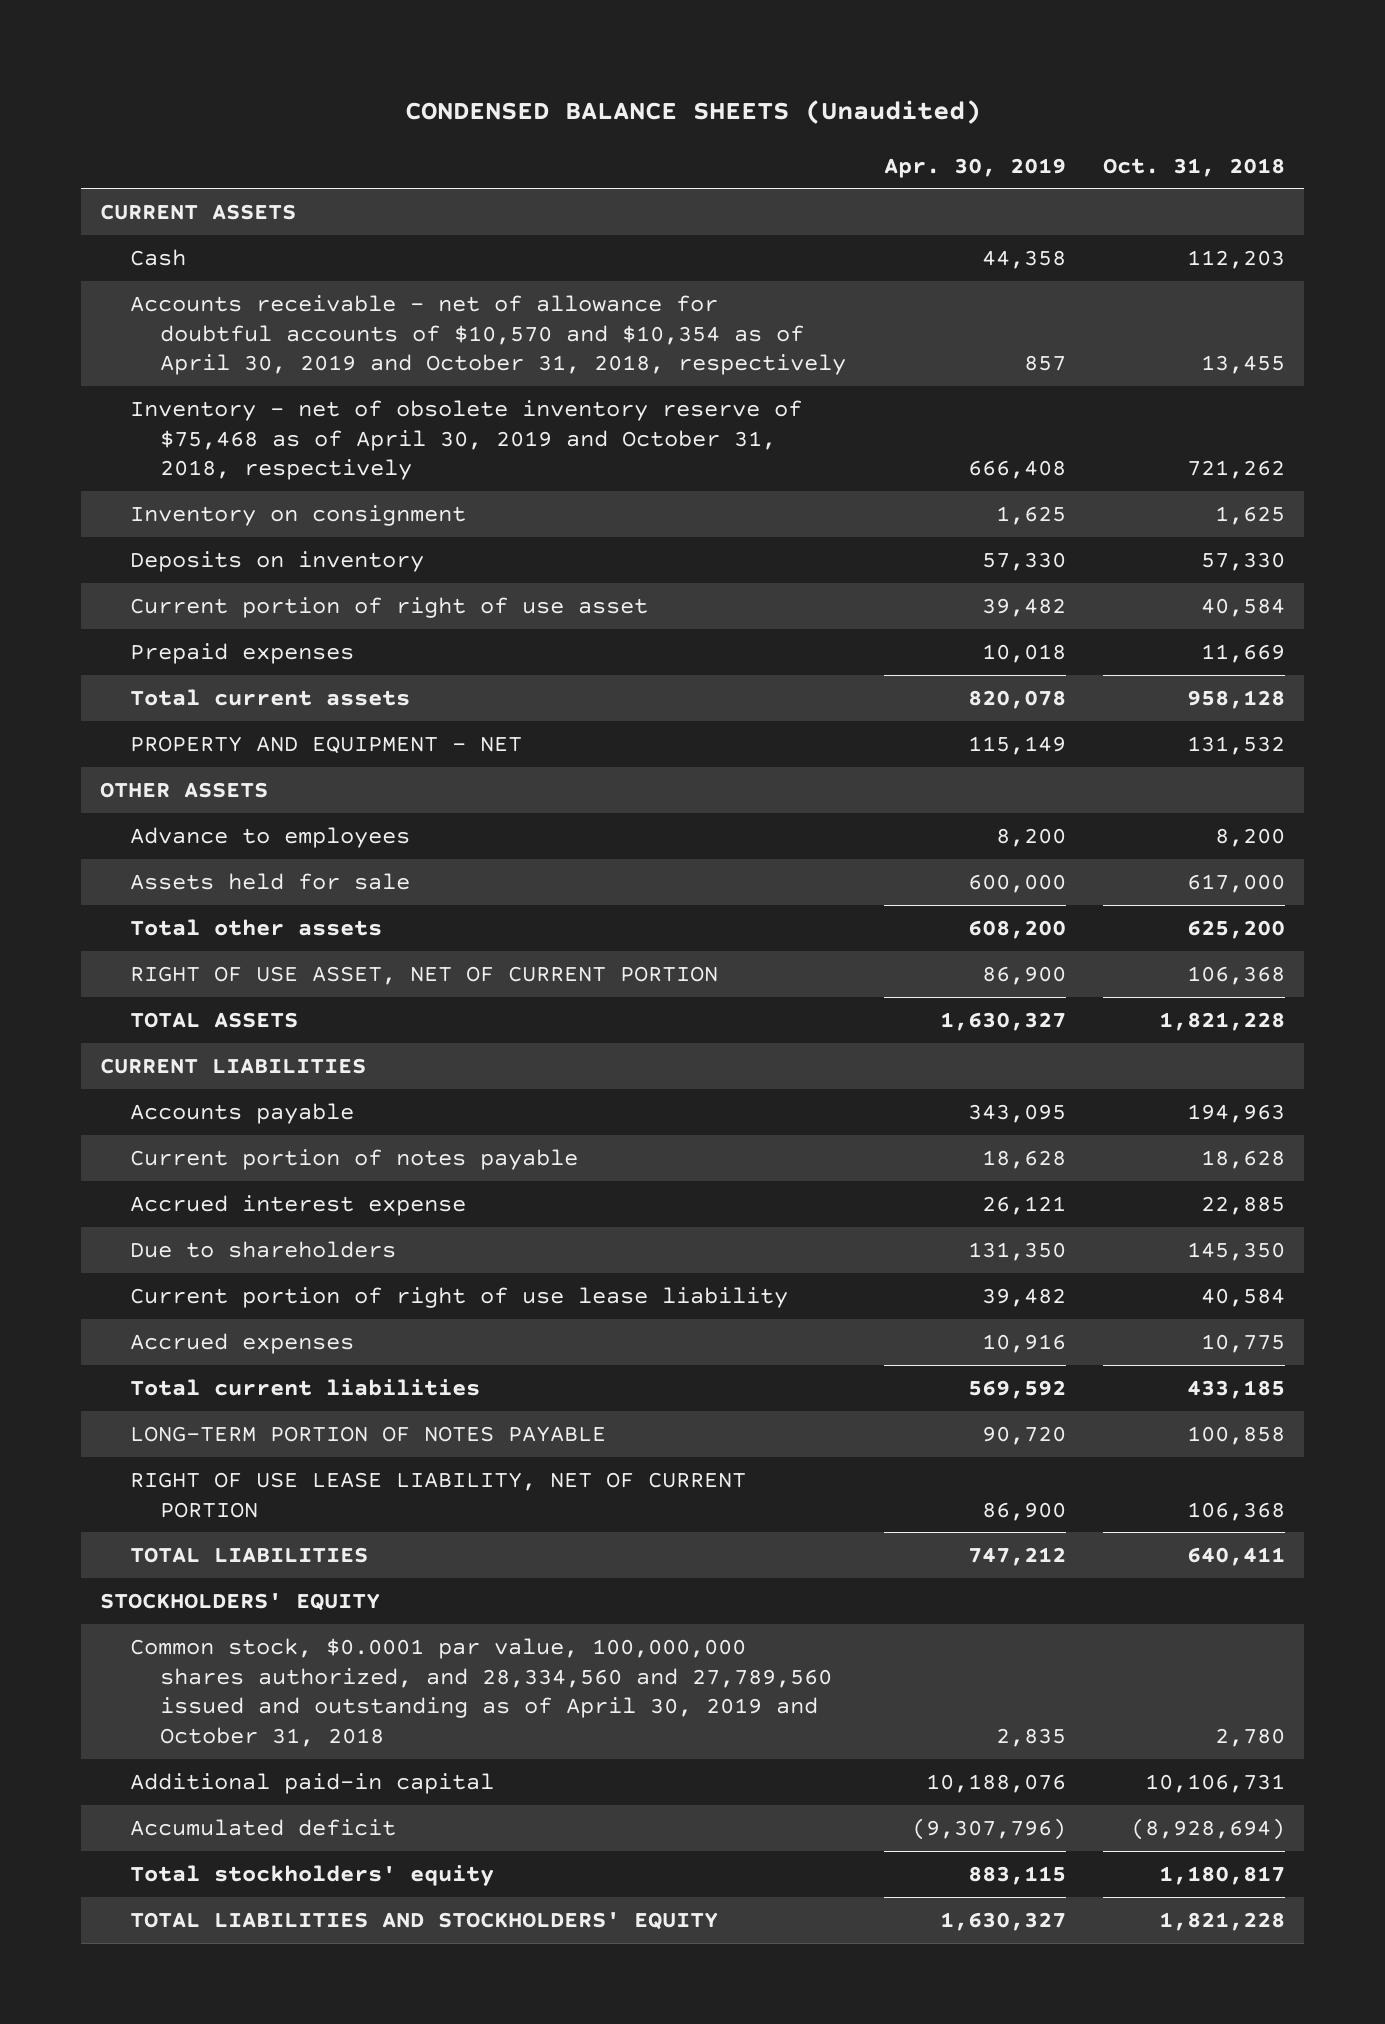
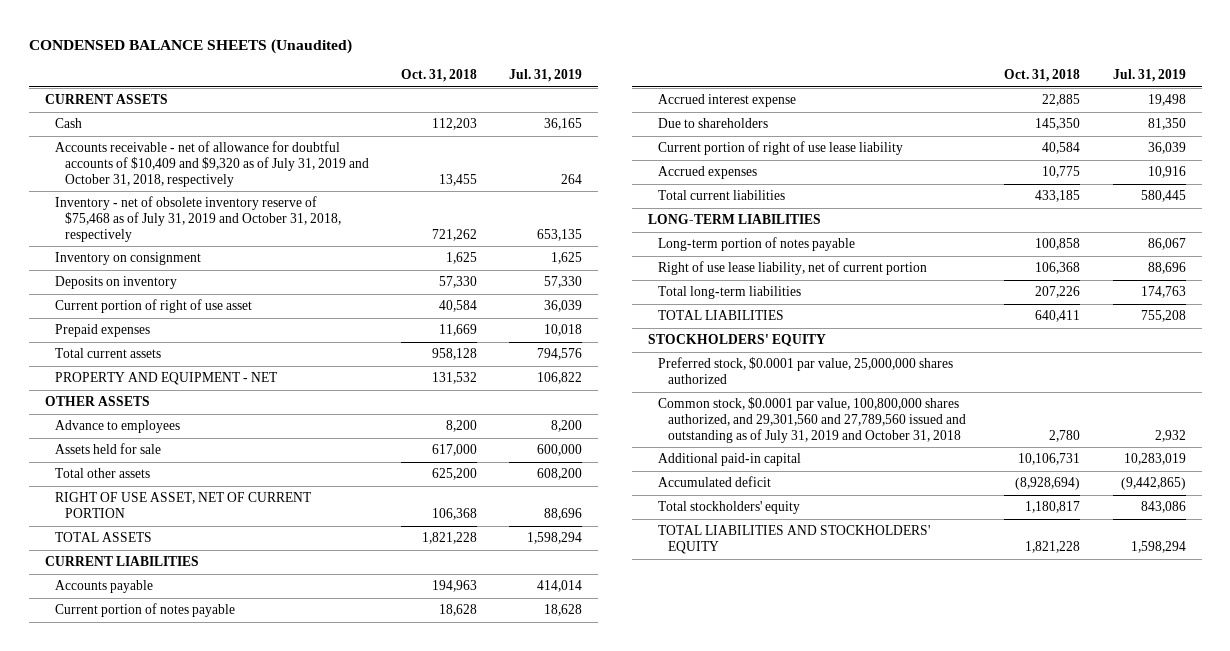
[883,157,1066,178] Apr. 30, 2019 -> none
none -> [509,69,583,83] Jul. 31, 2019
[130,294,847,376] Accounts receivable - net of allowance for doubtful accounts of $10,570 and $10,354 as of April 30, 2019 and October 31, 2018, respectively -> [54,141,369,187] Accounts receivable - net of allowance for doubtful accounts of $10,409 and $9,320 as of July 31, 2019 and October 31, 2018, respectively
[130,399,803,481] Inventory - net of obsolete inventory reserve of $75,468 as of April 30, 2019 and October 31, 2018, respectively -> [54,196,341,242] Inventory - net of obsolete inventory reserve of $75,468 as of July 31, 2019 and October 31, 2018, respectively
none -> [648,214,822,225] LONG-TERM LIABILITIES
[130,1425,607,1442] LONG-TERM PORTION OF NOTES PAYABLE -> [658,237,856,252] Long-term portion of notes payable
[130,1471,747,1518] RIGHT OF USE LEASE LIABILITY, NET OF CURRENT PORTION -> [658,261,928,276] Right of use lease liability, net of current portion
none -> [658,286,802,300] Total long-term liabilities
none -> [658,357,954,385] Preferred stock, $0.0001 par value, 25,000,000 shares authorized
[130,1637,833,1747] Common stock, $0.0001 par value, 100,000,000 shares authorized, and 28,334,560 and 27,789,560 issued and outstanding as of April 30, 2019 and October 31, 2018 -> [658,397,967,443] Common stock, $0.0001 par value, 100,800,000 shares authorized, and 29,301,560 and 27,789,560 issued and outstanding as of July 31, 2019 and October 31, 2018

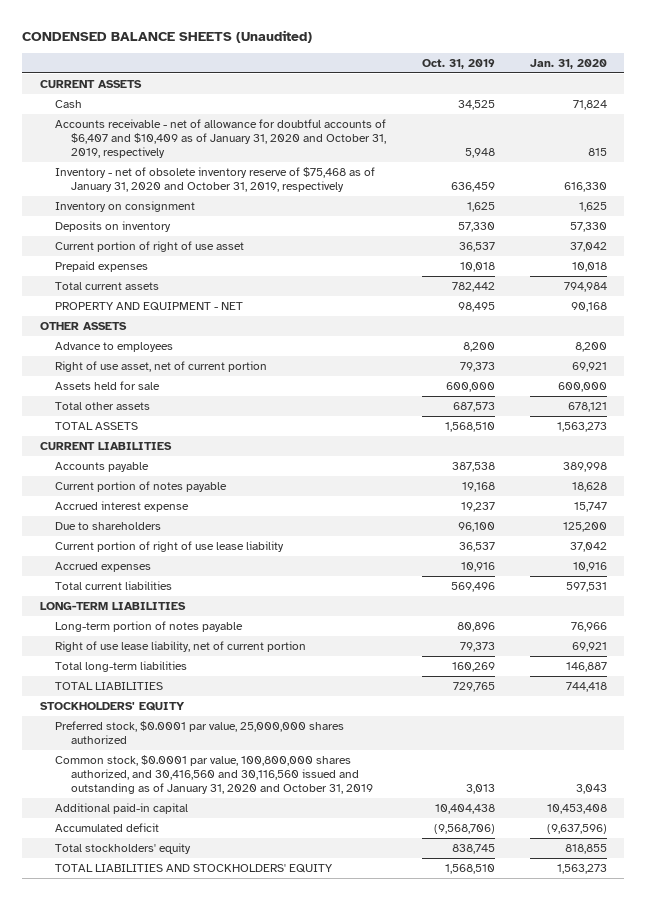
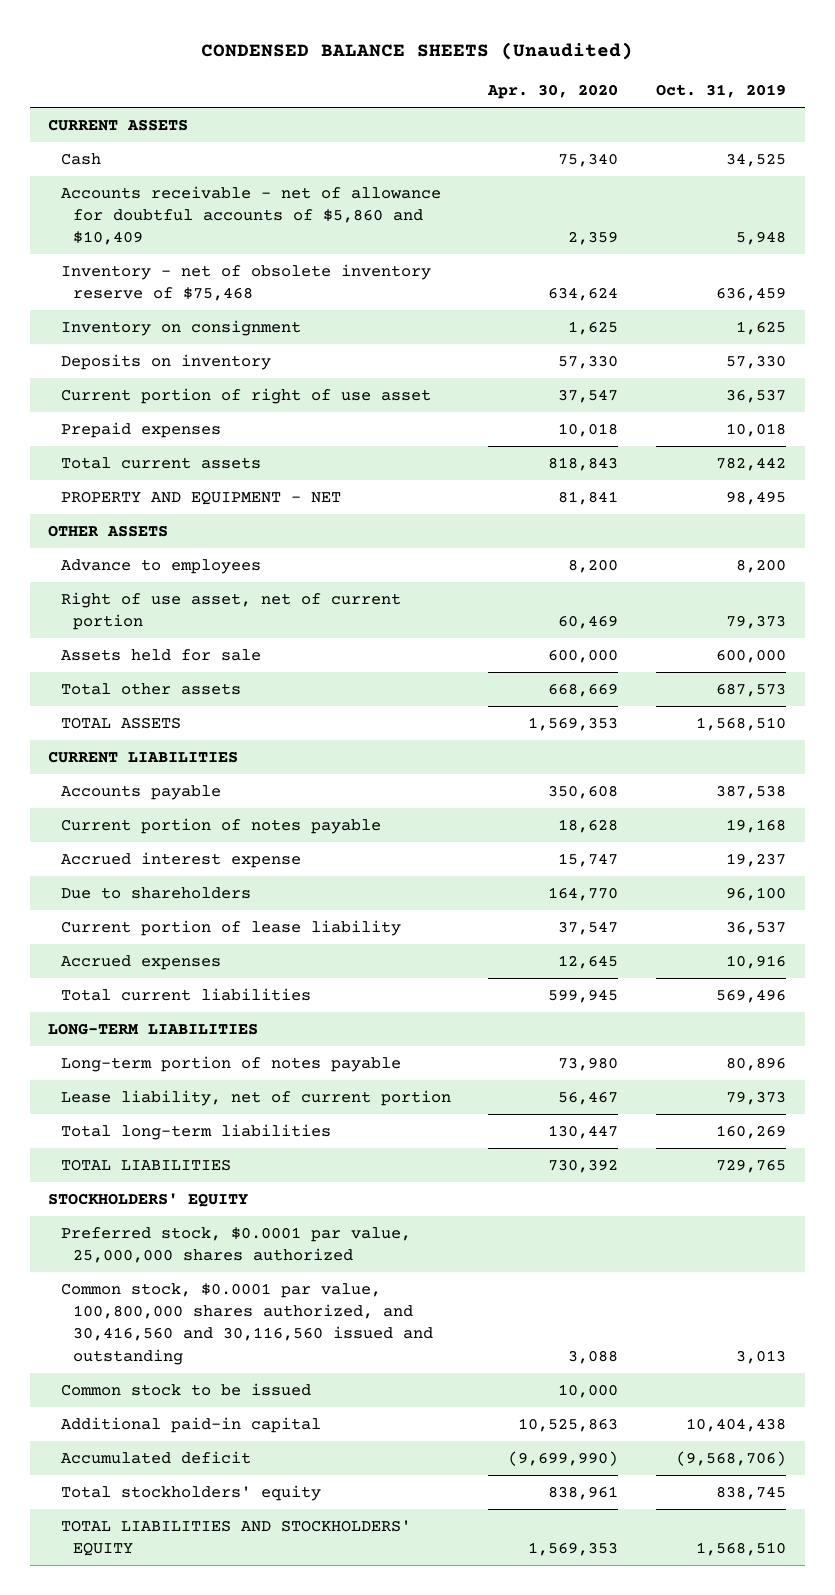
[529,59,607,70] Jan. 31, 2020 -> none
none -> [487,84,619,100] Apr. 30, 2020
[55,118,387,158] Accounts receivable - net of allowance for doubtful accounts of $6,407 and $10,409 as of January 31, 2020 and October 31, 2019, respectively -> [60,185,441,246] Accounts receivable - net of allowance for doubtful accounts of $5,860 and $10,409
[55,166,376,192] Inventory - net of obsolete inventory reserve of $75,468 as of January 31, 2020 and October 31, 2019, respectively -> [60,263,431,302] Inventory - net of obsolete inventory reserve of $75,468
[55,540,285,552] Current portion of right of use lease liability -> [60,919,401,936] Current portion of lease liability
[55,640,307,652] Right of use lease liability, net of current portion -> [60,1089,451,1106] Lease liability, net of current portion
[55,754,374,794] Common stock, $0.0001 par value, 100,800,000 shares authorized, and 30,416,560 and 30,116,560 issued and outstanding as of January 31, 2020 and October 31, 2019 -> [60,1282,434,1365] Common stock, $0.0001 par value, 100,800,000 shares authorized, and 30,416,560 and 30,116,560 issued and outstanding
none -> [60,1382,311,1396] Common stock to be issued

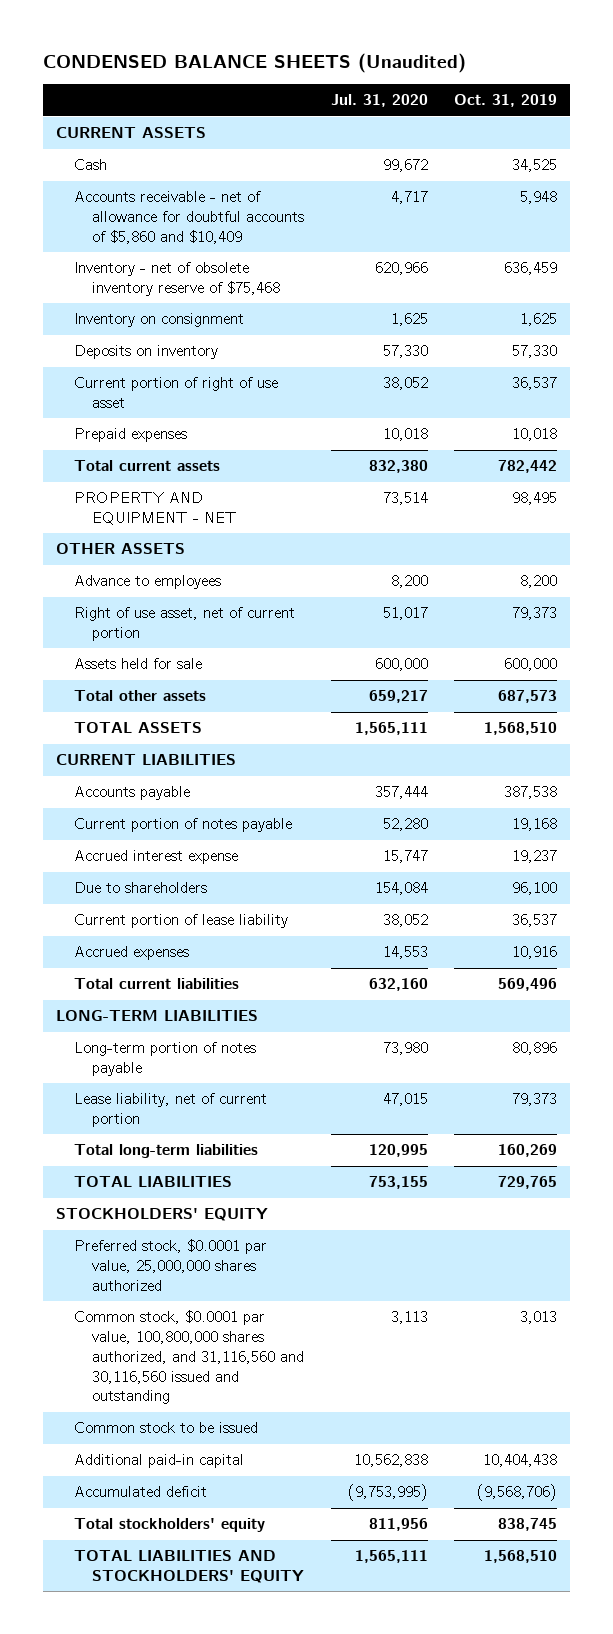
[487,84,619,100] Apr. 30, 2020 -> none
none -> [330,94,428,108] Jul. 31, 2020
[60,1282,434,1365] Common stock, $0.0001 par value, 100,800,000 shares authorized, and 30,416,560 and 30,116,560 issued and outstanding -> [74,1310,305,1405] Common stock, $0.0001 par value, 100,800,000 shares authorized, and 31,116,560 and 30,116,560 issued and outstanding

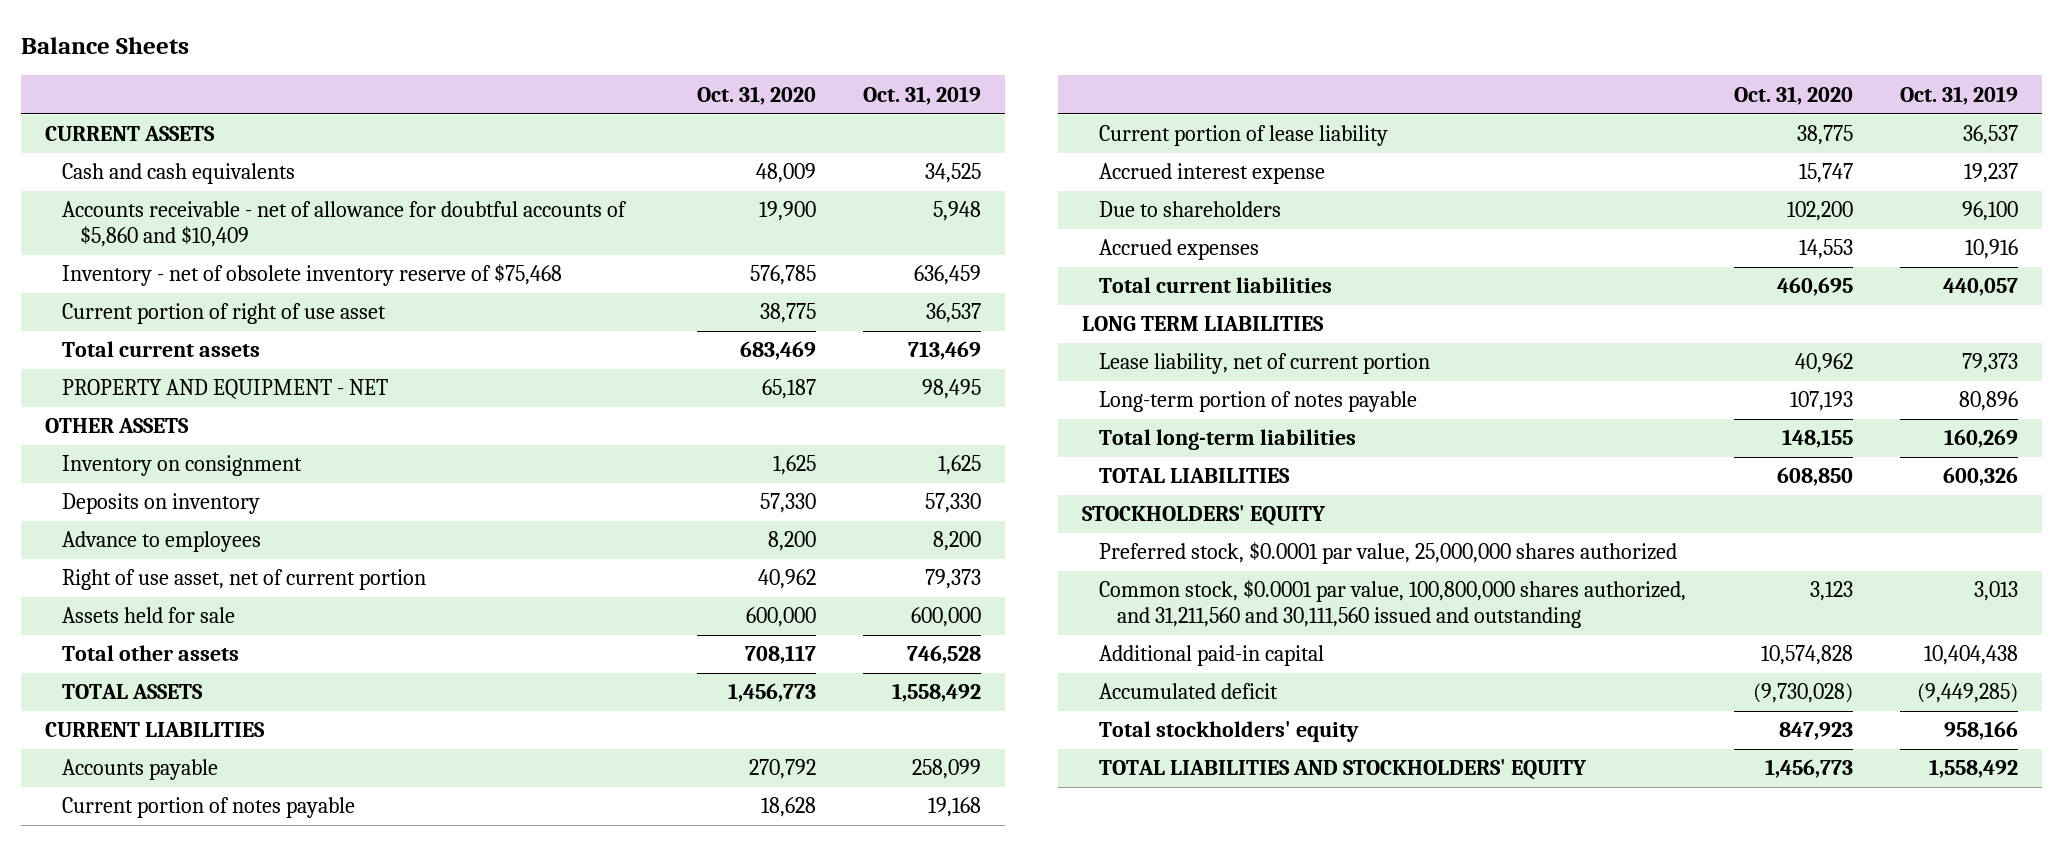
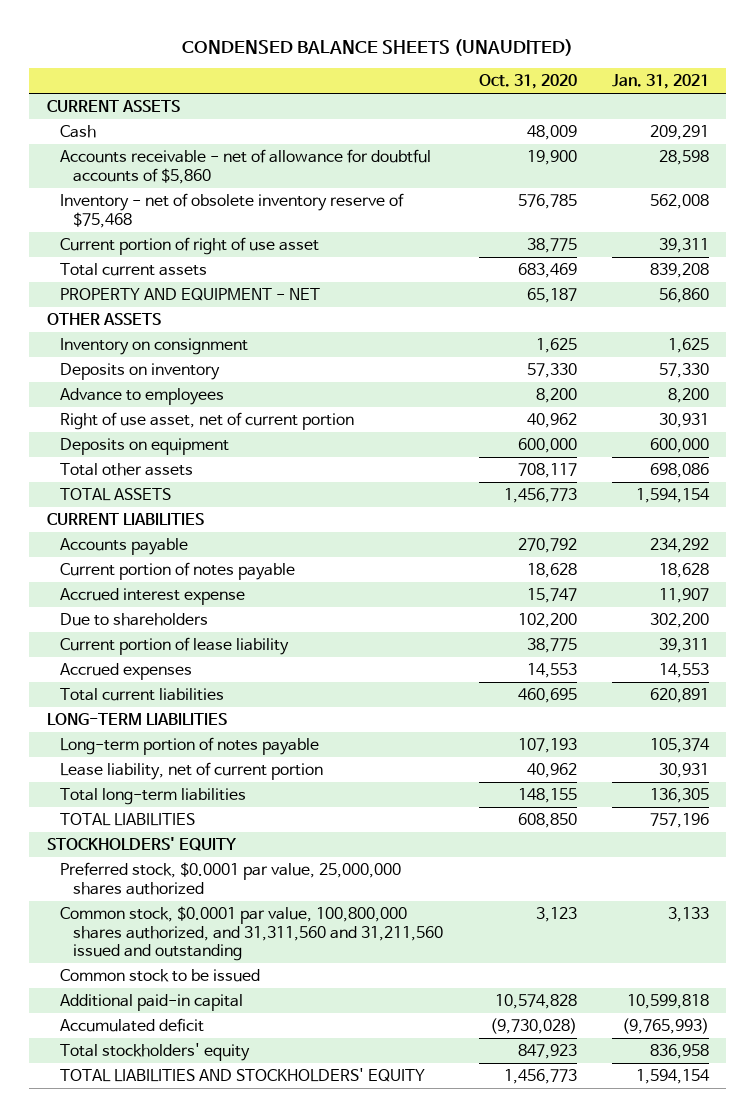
[21,37,190,55] Balance Sheets -> [181,39,573,57] CONDENSED BALANCE SHEETS (UNAUDITED)
[863,85,982,105] Oct. 31, 2019 -> none
none -> [611,74,709,90] Jan. 31, 2021
[62,163,296,185] Cash and cash equivalents -> [60,124,97,138] Cash
[62,201,628,248] Accounts receivable - net of allowance for doubtful accounts of $5,860 and $10,409 -> [60,148,432,184] Accounts receivable - net of allowance for doubtful accounts of $5,860
[62,607,236,624] Assets held for sale -> none
none -> [60,437,230,455] Deposits on equipment
[1099,125,1389,147] Current portion of lease liability -> [60,636,290,655] Current portion of lease liability
[1081,316,1324,332] LONG TERM LIABILITIES -> [46,712,227,725] LONG-TERM LIABILITIES
[1099,353,1431,375] Lease liability, net of current portion -> [60,761,324,780] Lease liability, net of current portion
[1099,580,1687,629] Common stock, $0.0001 par value, 100,800,000 shares authorized, and 31,211,560 and 30,111,560 issued and outstanding -> [60,905,444,962] Common stock, $0.0001 par value, 100,800,000 shares authorized, and 31,311,560 and 31,211,560 issued and outstanding
none -> [60,968,261,982] Common stock to be issued

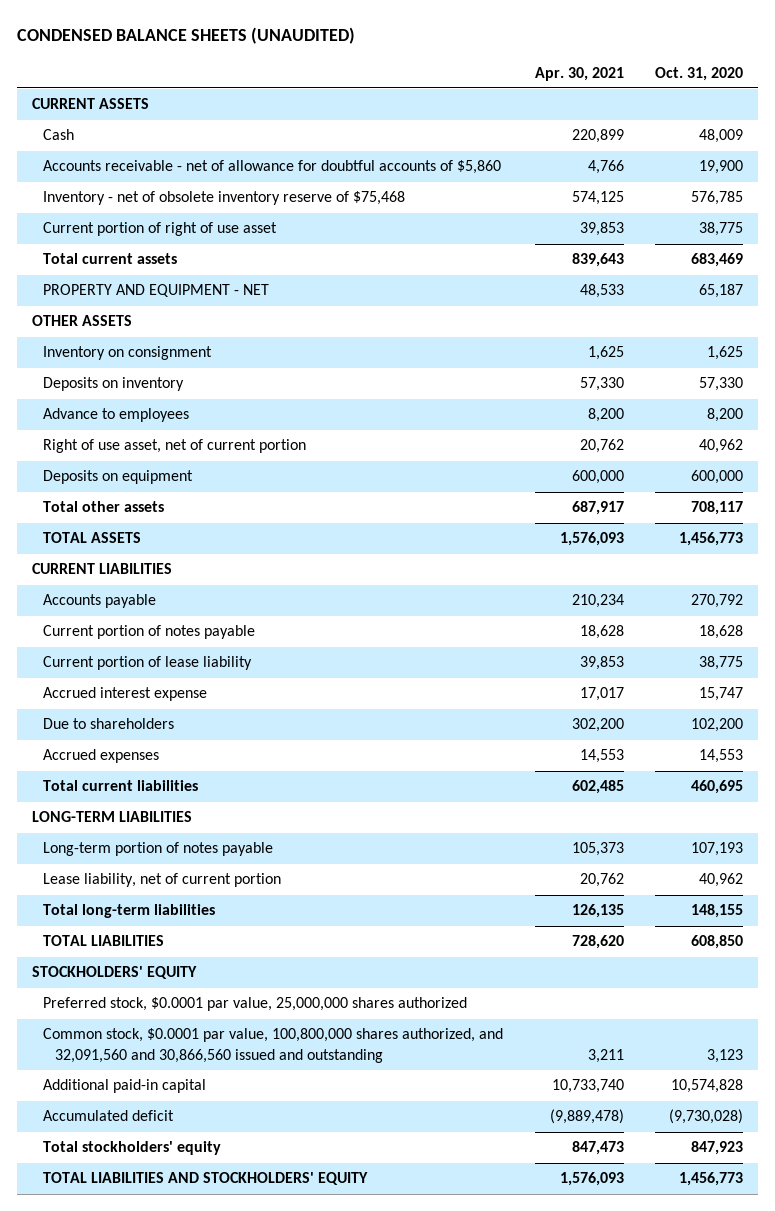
[611,74,709,90] Jan. 31, 2021 -> none
none -> [534,66,624,81] Apr. 30, 2021
[60,636,290,655] Current portion of lease liability -> [43,656,253,671] Current portion of lease liability
[60,968,261,982] Common stock to be issued -> none
[60,905,444,962] Common stock, $0.0001 par value, 100,800,000 shares authorized, and 31,311,560 and 31,211,560 issued and outstanding -> [43,1028,504,1063] Common stock, $0.0001 par value, 100,800,000 shares authorized, and 32,091,560 and 30,866,560 issued and outstanding

